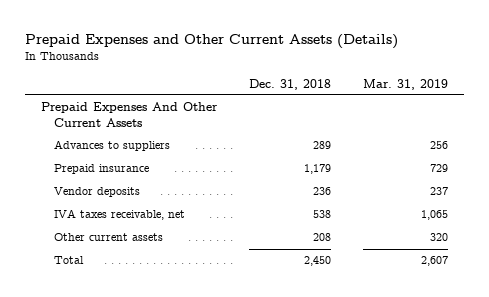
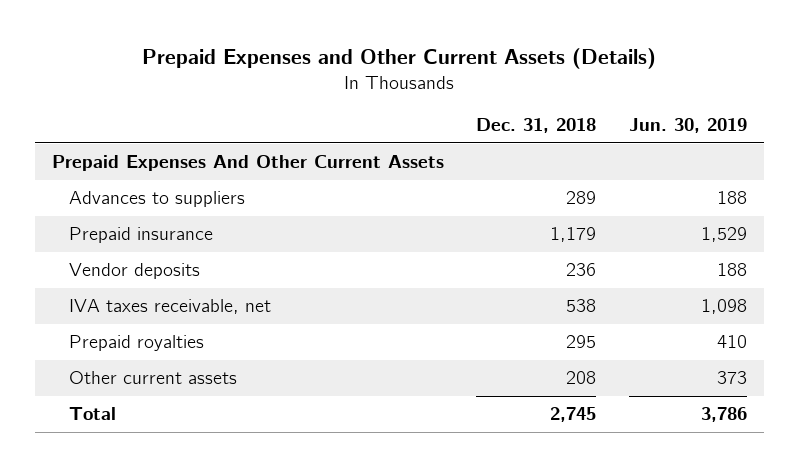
[362,78,448,90] Mar. 31, 2019 -> none
none -> [629,118,748,134] Jun. 30, 2019
none -> [68,335,204,352] Prepaid royalties
[303,256,331,267] 2,450 -> [550,407,597,423] 2,745

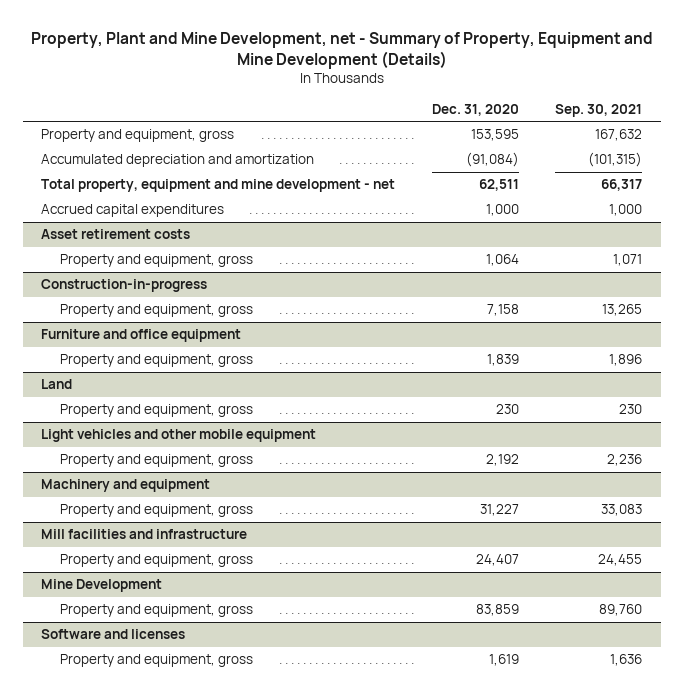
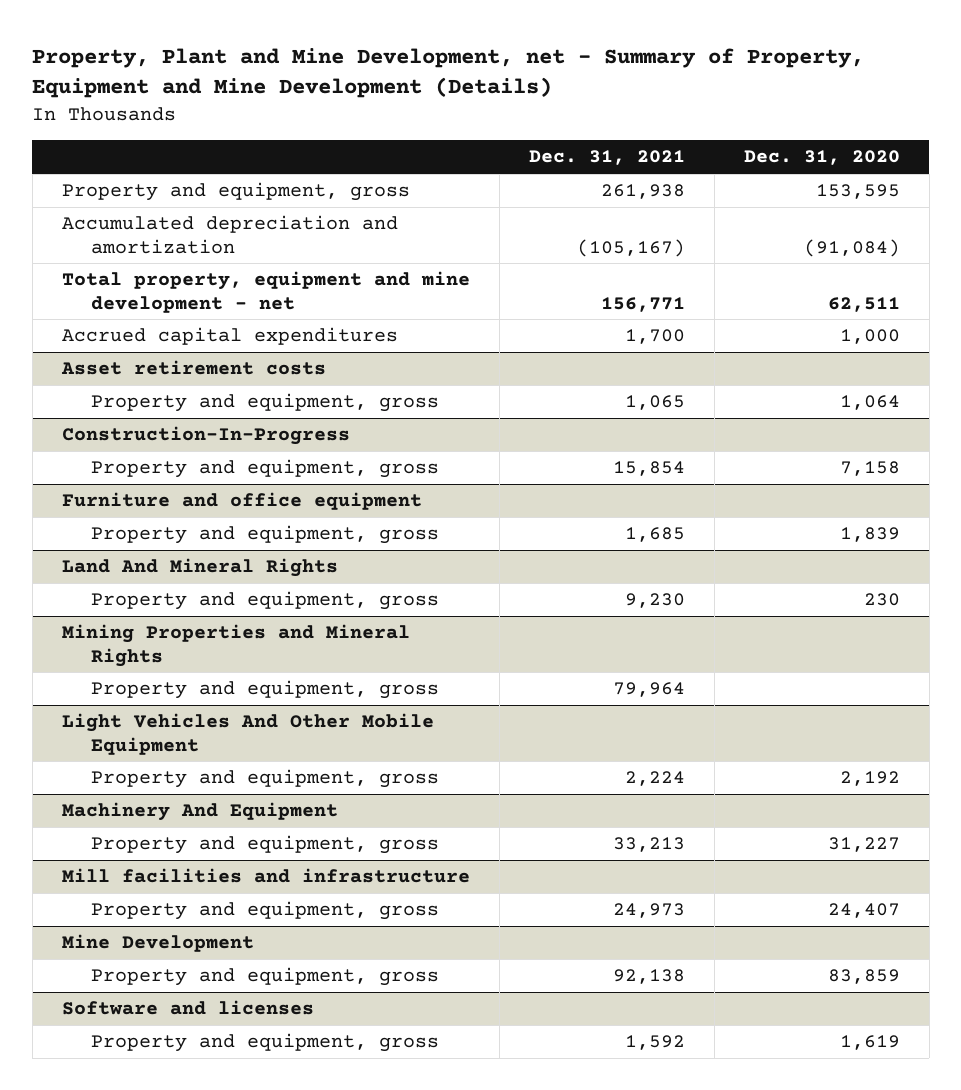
[555,103,643,117] Sep. 30, 2021 -> none
none -> [528,150,685,166] Dec. 31, 2021
[41,279,208,293] Construction-in-progress -> [61,426,350,446] Construction-In-Progress
[41,379,73,390] Land -> [61,558,338,578] Land And Mineral Rights
none -> [61,624,410,667] Mining Properties and Mineral Rights
none -> [90,680,439,700] Property and equipment, gross
[41,429,317,443] Light vehicles and other mobile equipment -> [61,713,434,755] Light Vehicles And Other Mobile Equipment
[41,479,211,493] Machinery and equipment -> [61,802,338,822] Machinery And Equipment

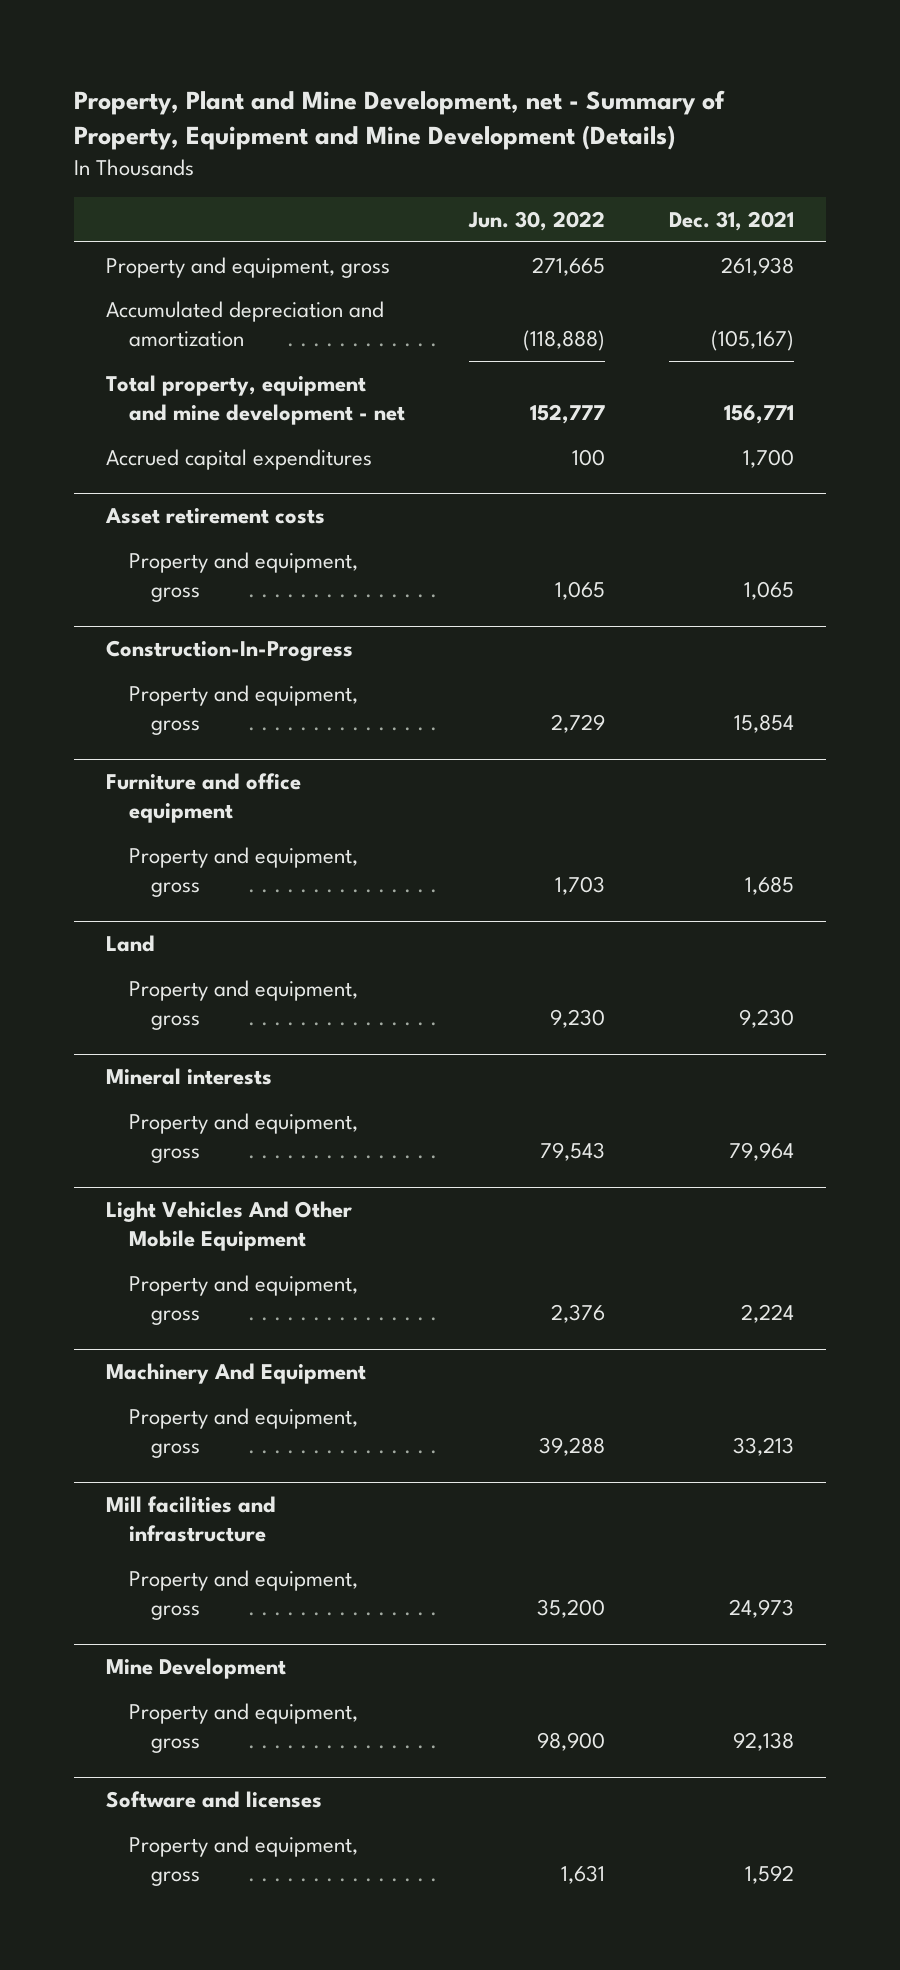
[743,150,900,166] Dec. 31, 2020 -> none
none -> [467,210,605,231] Jun. 30, 2022
[61,558,338,578] Land And Mineral Rights -> [106,935,156,953] Land
[61,624,410,667] Mining Properties and Mineral Rights -> none
none -> [106,1068,273,1086] Mineral interests

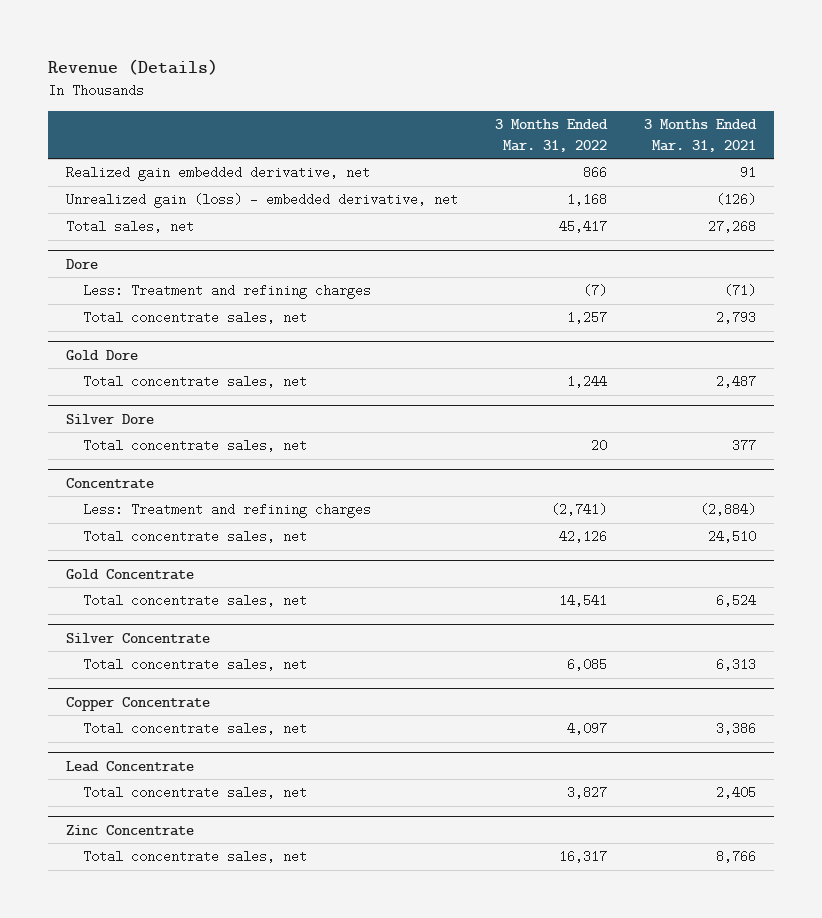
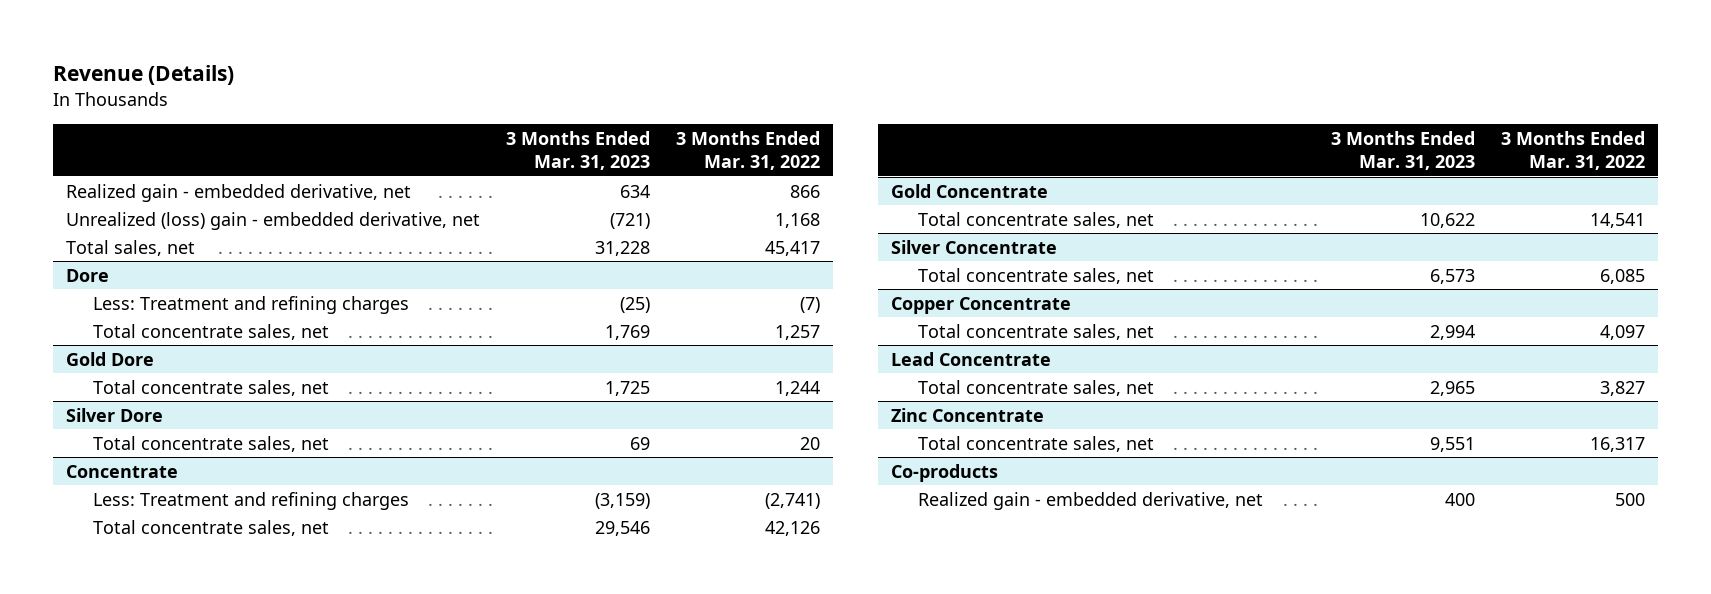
[643,119,757,152] 3 Months Ended Mar. 31, 2021 -> none
none -> [505,130,650,171] 3 Months Ended Mar. 31, 2023
[66,166,371,182] Realized gain embedded derivative, net -> [66,183,412,202] Realized gain - embedded derivative, net
[66,193,459,209] Unrealized gain (loss) - embedded derivative, net -> [66,211,481,230] Unrealized (loss) gain - embedded derivative, net
none -> [891,463,999,482] Co-products
none -> [918,491,1264,510] Realized gain - embedded derivative, net

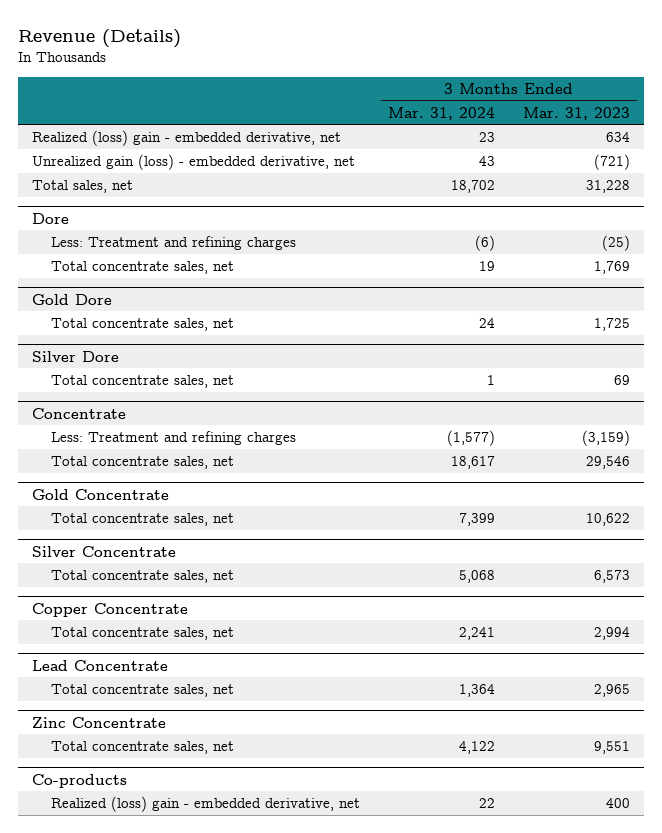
[675,130,820,171] 3 Months Ended Mar. 31, 2022 -> none
none -> [388,106,496,120] Mar. 31, 2024
[66,183,412,202] Realized gain - embedded derivative, net -> [32,130,342,147] Realized (loss) gain - embedded derivative, net
[66,211,481,230] Unrealized (loss) gain - embedded derivative, net -> [32,154,356,171] Unrealized gain (loss) - embedded derivative, net
[918,491,1264,510] Realized gain - embedded derivative, net -> [50,796,360,813] Realized (loss) gain - embedded derivative, net

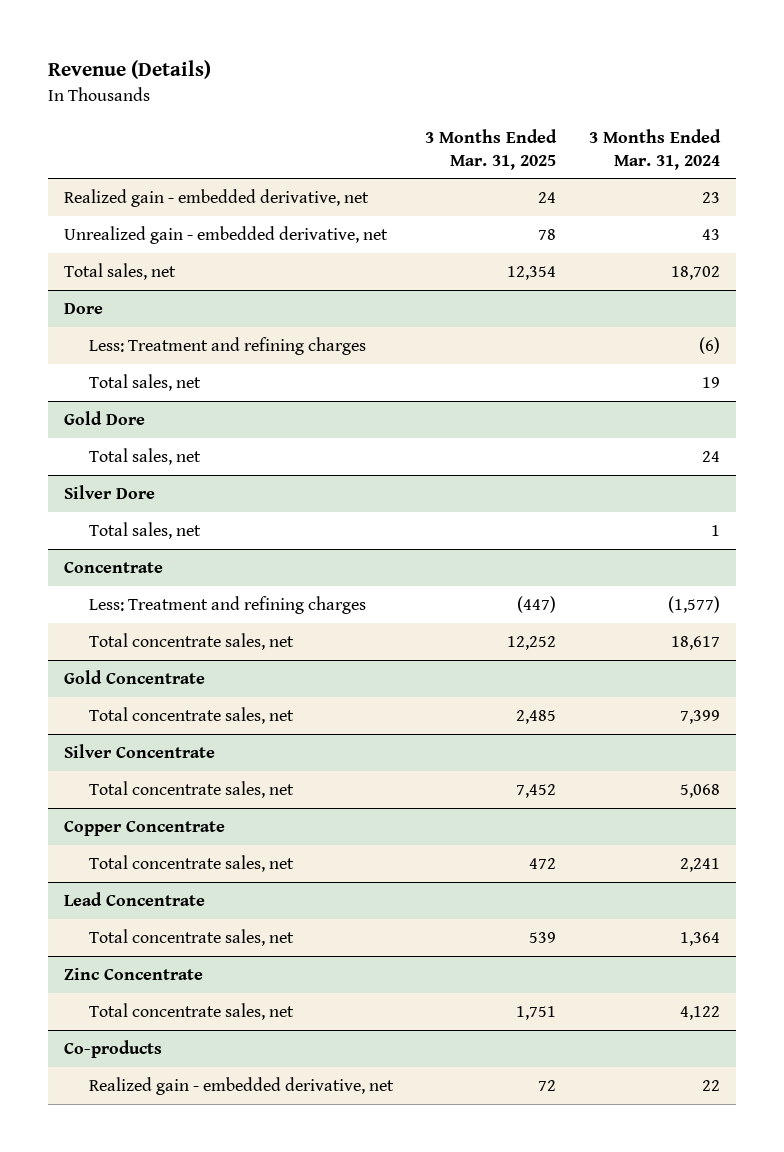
[523,106,631,120] Mar. 31, 2023 -> none
none -> [425,129,558,170] 3 Months Ended Mar. 31, 2025
[32,130,342,147] Realized (loss) gain - embedded derivative, net -> [64,189,370,208] Realized gain - embedded derivative, net
[32,154,356,171] Unrealized gain (loss) - embedded derivative, net -> [64,226,389,245] Unrealized gain - embedded derivative, net
[50,261,234,275] Total concentrate sales, net -> [88,374,201,392] Total sales, net
[50,318,234,332] Total concentrate sales, net -> [88,448,201,466] Total sales, net
[50,375,234,389] Total concentrate sales, net -> [88,522,201,540] Total sales, net
[50,796,360,813] Realized (loss) gain - embedded derivative, net -> [88,1077,394,1096] Realized gain - embedded derivative, net

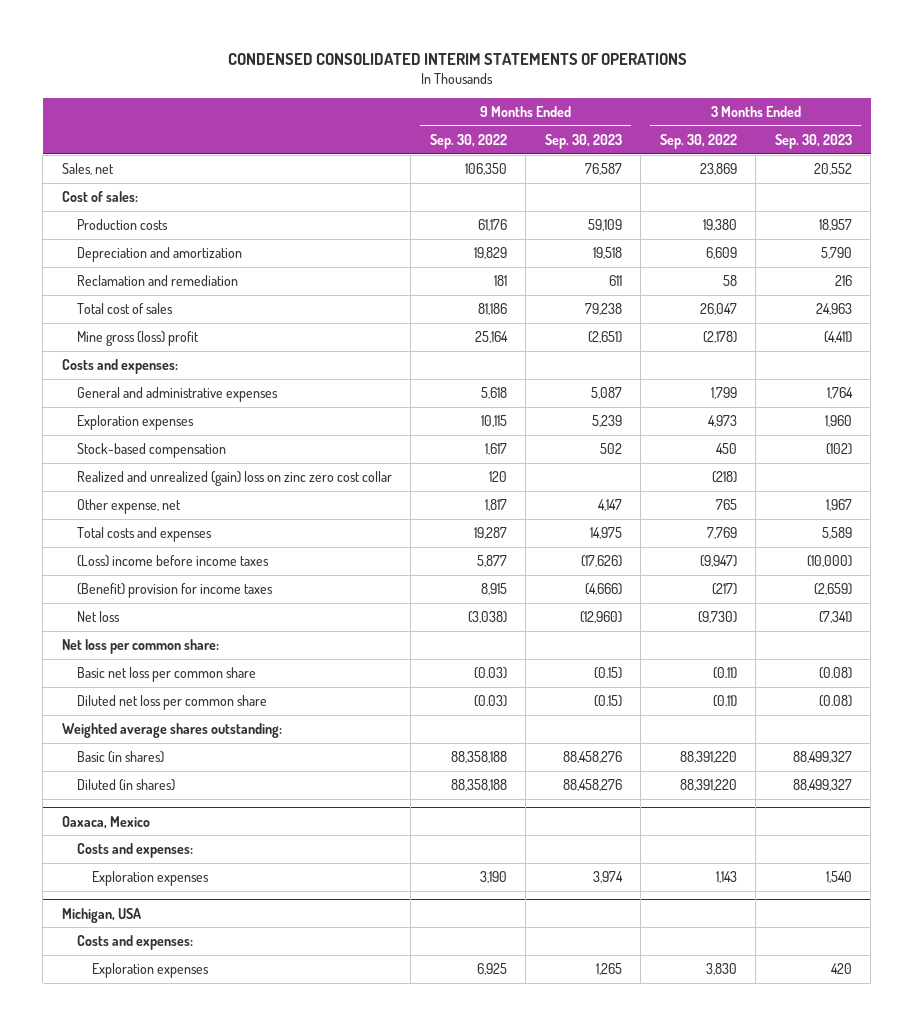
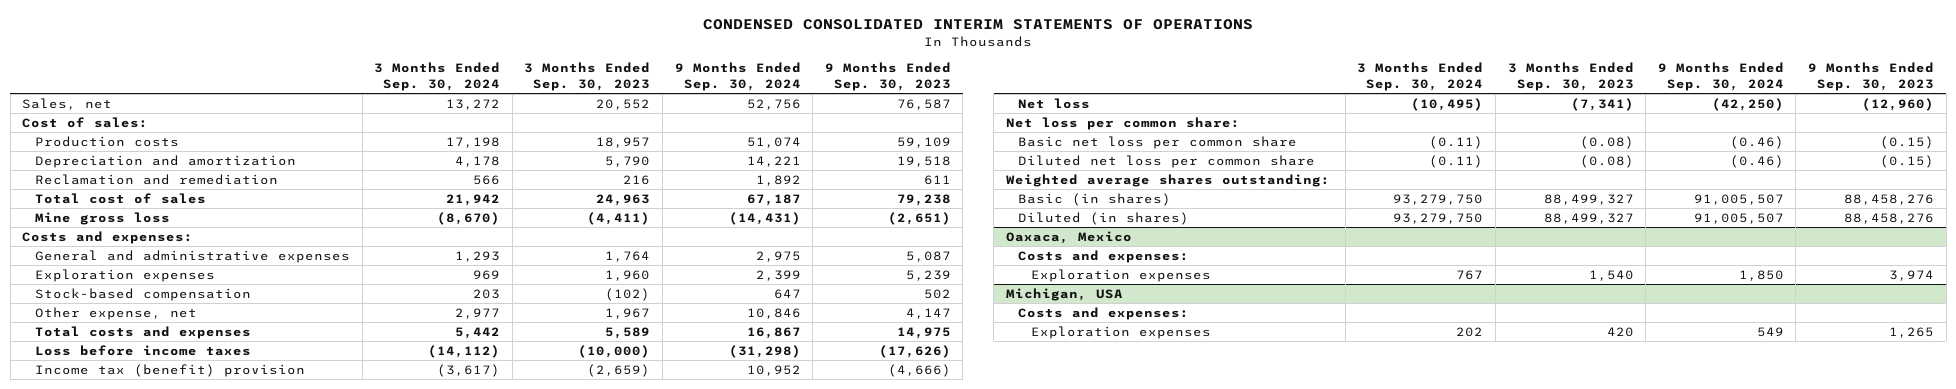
[429,134,507,150] Sep. 30, 2022 -> none
[659,134,737,150] Sep. 30, 2022 -> none
none -> [374,62,501,91] 3 Months Ended Sep. 30, 2024
none -> [674,62,801,91] 9 Months Ended Sep. 30, 2024
[77,331,200,347] Mine gross (loss) profit -> [35,212,171,226] Mine gross loss
[77,471,393,487] Realized and unrealized (gain) loss on zinc zero cost collar -> none
[77,555,270,568] (Loss) income before income taxes -> [35,345,252,357] Loss before income taxes
[77,583,274,599] (Benefit) provision for income taxes -> [35,364,306,378] Income tax (benefit) provision

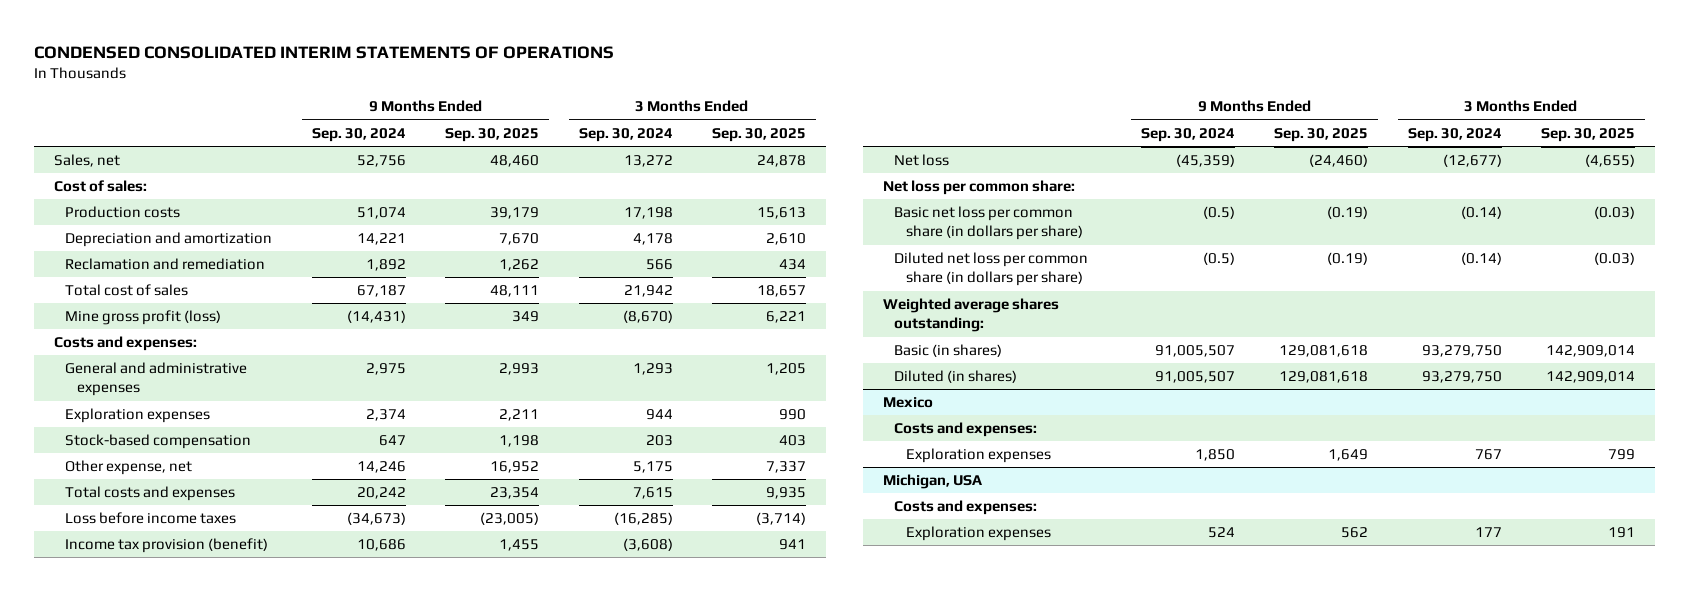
[524,62,651,91] 3 Months Ended Sep. 30, 2023 -> none
[824,62,951,91] 9 Months Ended Sep. 30, 2023 -> none
none -> [445,127,540,142] Sep. 30, 2025
none -> [712,127,807,142] Sep. 30, 2025
[35,212,171,226] Mine gross loss -> [65,310,222,326] Mine gross profit (loss)
[473,270,501,281] 969 -> [645,409,673,421] 944
[755,270,801,282] 2,399 -> [365,409,406,422] 2,374
[455,308,501,320] 2,977 -> [632,461,673,474] 5,175
[746,308,801,320] 10,846 -> [356,461,406,474] 14,246
[455,327,501,340] 5,442 -> [632,487,673,500] 7,615
[746,327,801,340] 16,867 -> [356,487,406,500] 20,242
[428,345,501,359] (14,112) -> [613,512,673,526] (16,285)
[728,345,801,359] (31,298) -> [346,512,406,526] (34,673)
[35,364,306,378] Income tax (benefit) provision -> [65,538,269,554] Income tax provision (benefit)
[437,364,501,378] (3,617) -> [622,538,673,552] (3,608)
[746,365,801,377] 10,952 -> [356,539,406,552] 10,686
[1411,98,1484,112] (10,495) -> [1442,154,1502,168] (12,677)
[1711,98,1784,112] (42,250) -> [1175,154,1235,168] (45,359)
[1018,136,1298,150] Basic net loss per common share -> [894,206,1083,241] Basic net loss per common share (in dollars per share)
[1429,136,1484,150] (0.11) -> [1460,206,1502,220] (0.14)
[1729,136,1784,150] (0.46) -> [1202,206,1235,220] (0.5)
[1018,155,1316,169] Diluted net loss per common share -> [894,252,1089,287] Diluted net loss per common share (in dollars per share)
[1429,155,1484,169] (0.11) -> [1460,252,1502,266] (0.14)
[1729,155,1784,169] (0.46) -> [1202,252,1235,266] (0.5)
[1005,231,1132,245] Oaxaca, Mexico -> [883,397,934,409] Mexico
[1456,327,1484,338] 202 -> [1474,527,1502,538] 177
[1756,327,1784,338] 549 -> [1207,527,1235,539] 524

